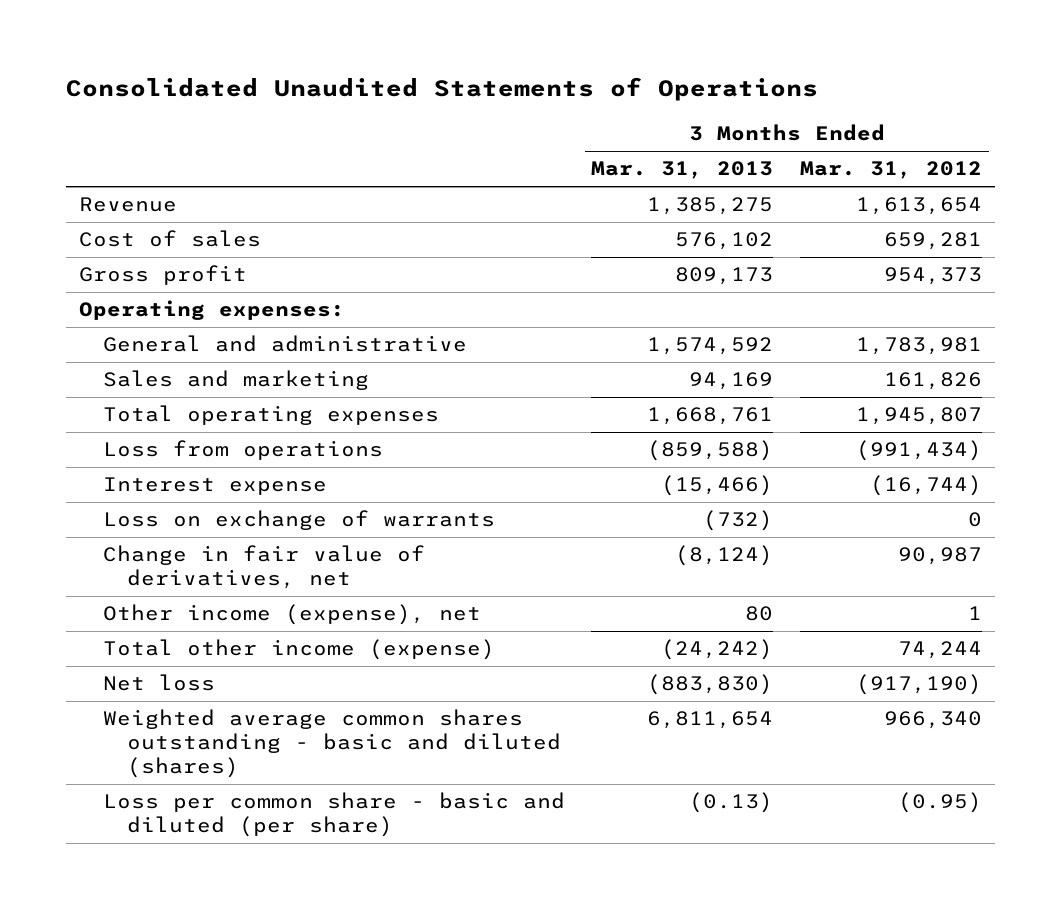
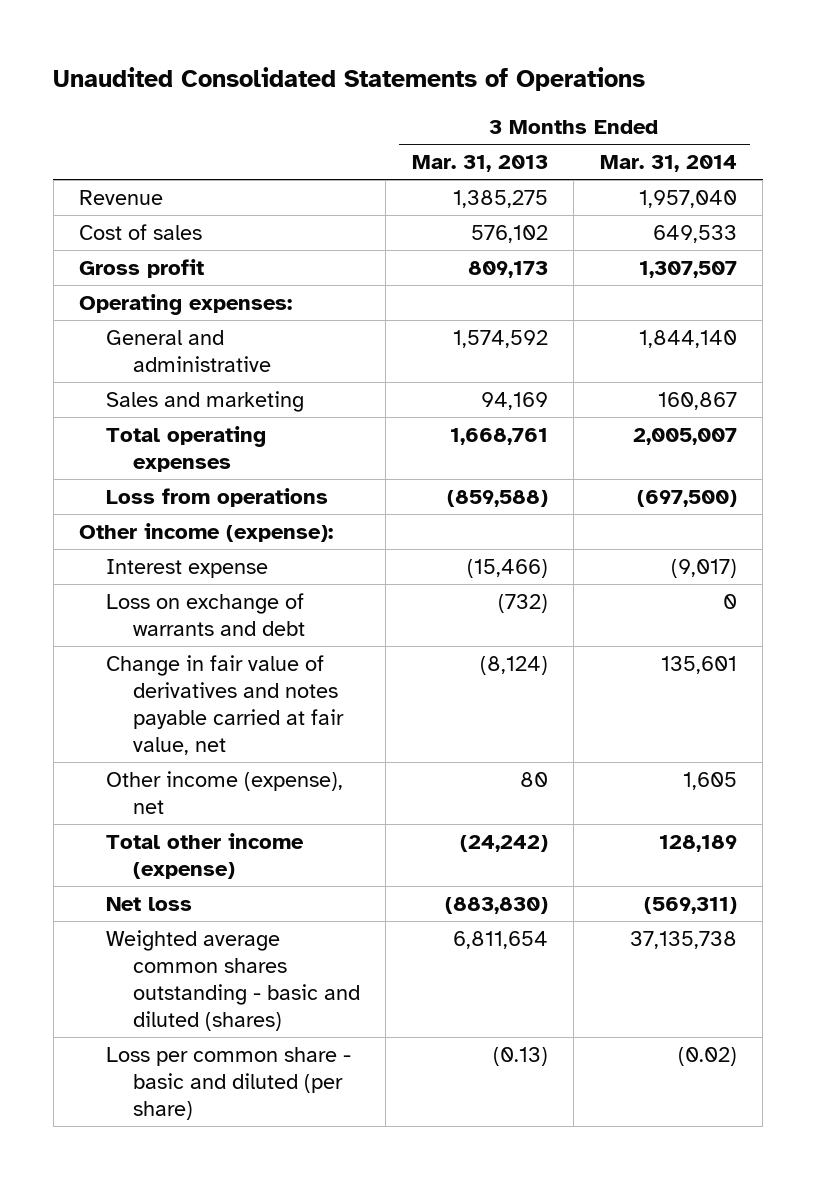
[65,77,818,102] Consolidated Unaudited Statements of Operations -> [53,67,646,92] Unaudited Consolidated Statements of Operations
[800,161,983,180] Mar. 31, 2012 -> none
none -> [599,154,737,172] Mar. 31, 2014
none -> [79,522,334,542] Other income (expense):
[102,510,495,531] Loss on exchange of warrants -> [105,592,305,636] Loss on exchange of warrants and debt
[102,545,425,590] Change in fair value of derivatives, net -> [105,654,344,755] Change in fair value of derivatives and notes payable carried at fair value, net

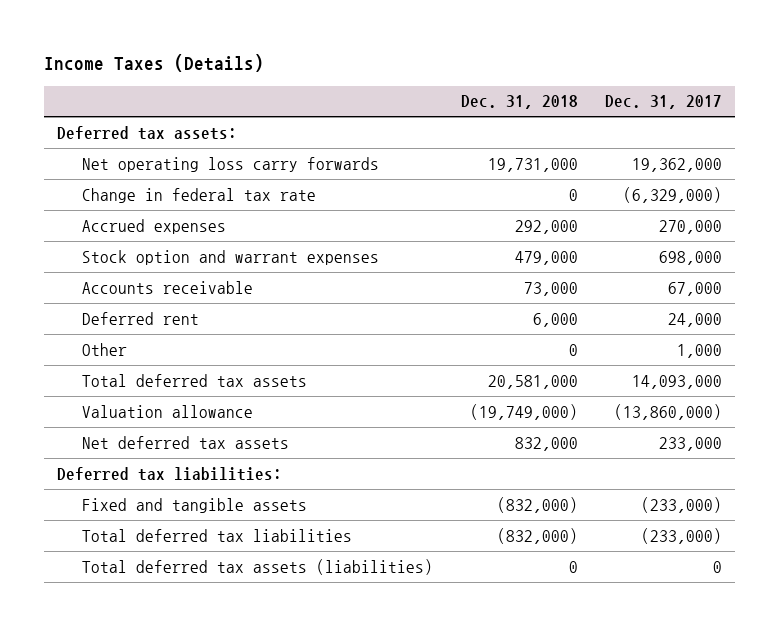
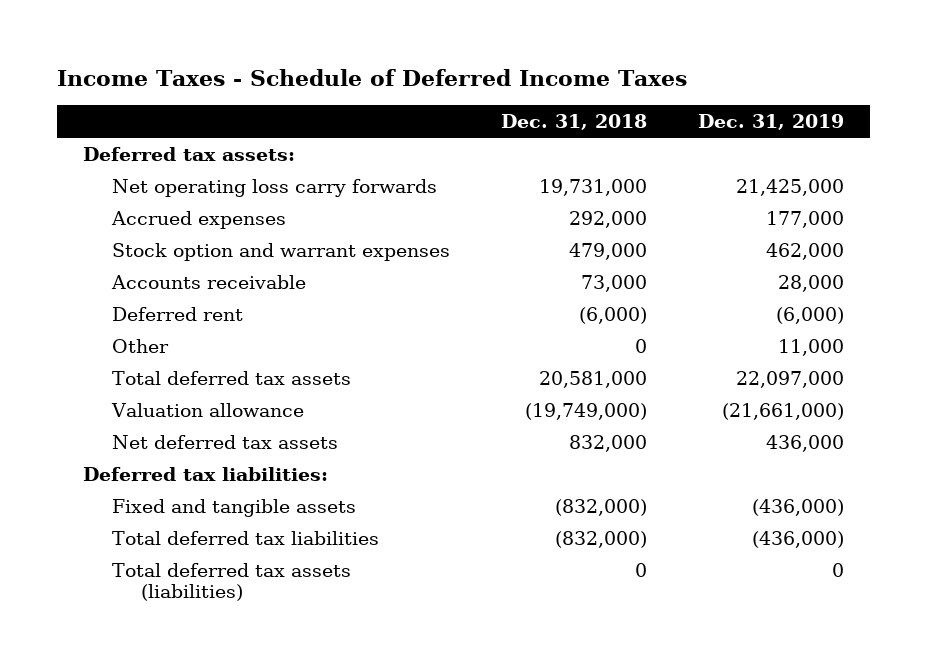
[43,54,264,73] Income Taxes (Details) -> [57,69,688,87] Income Taxes - Schedule of Deferred Income Taxes
[604,95,722,110] Dec. 31, 2017 -> none
none -> [698,114,845,131] Dec. 31, 2019
[82,187,317,203] Change in federal tax rate -> none
[532,312,578,327] 6,000 -> [579,306,648,324] (6,000)

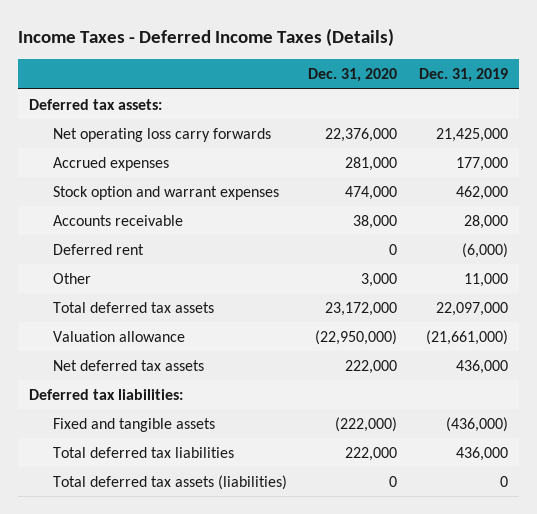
[57,69,688,87] Income Taxes - Schedule of Deferred Income Taxes -> [18,28,395,47] Income Taxes - Deferred Income Taxes (Details)
[501,114,648,131] Dec. 31, 2018 -> none
none -> [308,68,398,83] Dec. 31, 2020
[752,530,845,548] (436,000) -> [455,446,508,461] 436,000

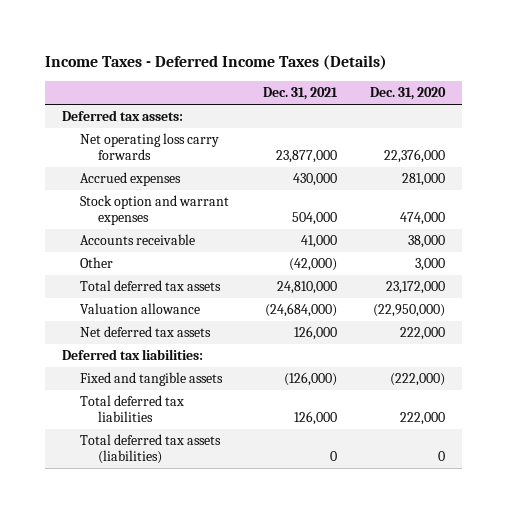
[418,68,508,83] Dec. 31, 2019 -> none
none -> [262,87,338,101] Dec. 31, 2021
[52,243,144,255] Deferred rent -> none

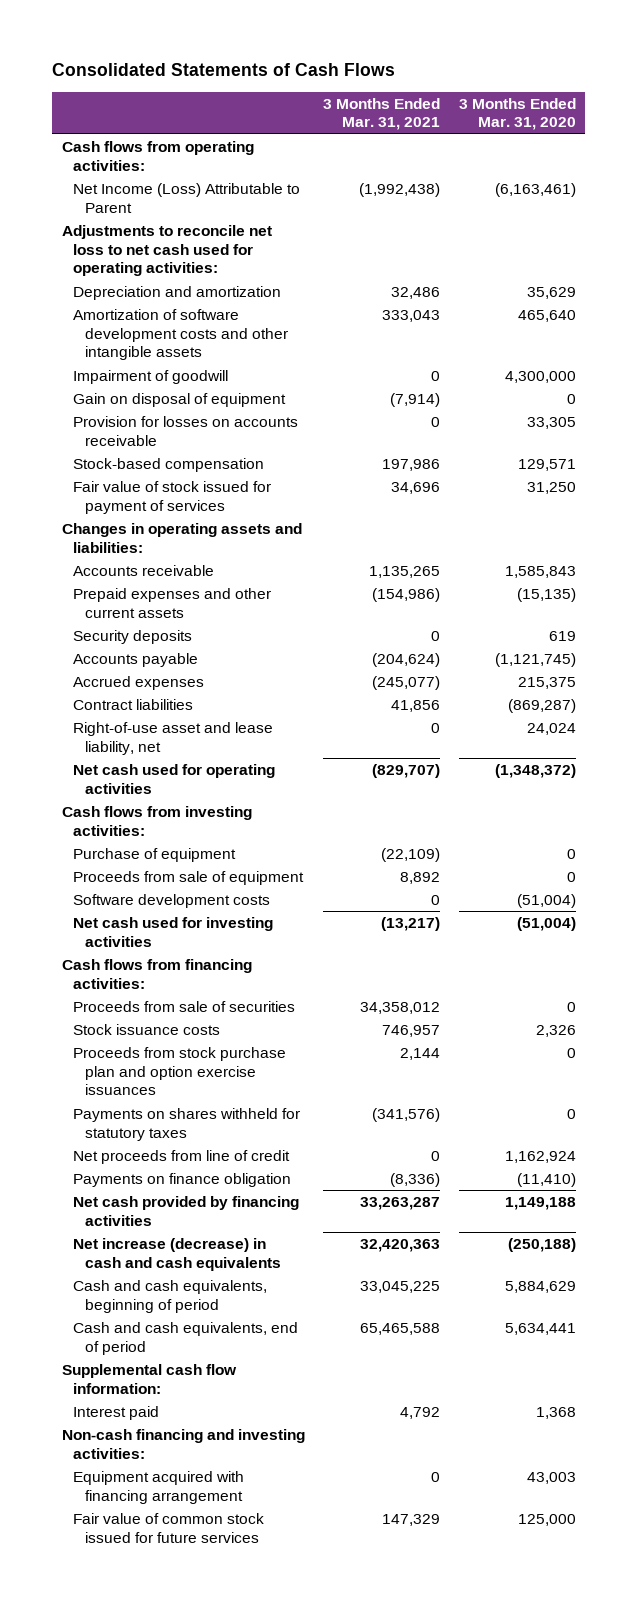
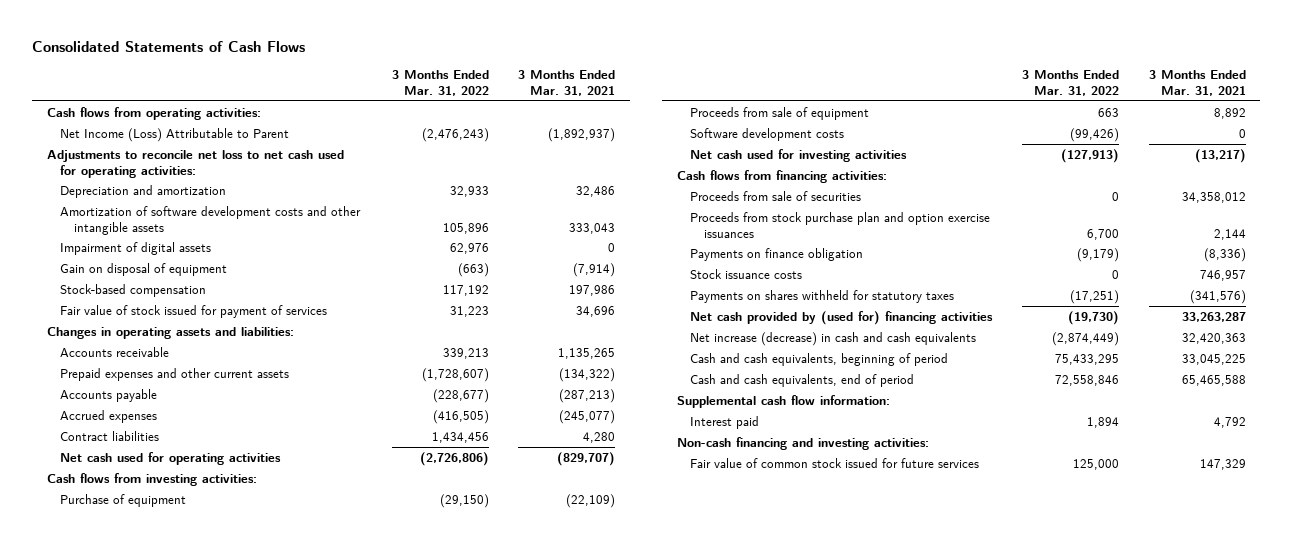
[458,97,576,131] 3 Months Ended Mar. 31, 2020 -> none
none -> [391,70,489,97] 3 Months Ended Mar. 31, 2022
[359,183,441,198] (1,992,438) -> [548,127,616,142] (1,892,937)
[73,370,229,385] Impairment of goodwill -> none
none -> [60,241,212,255] Impairment of digital assets
[73,416,299,446] Provision for losses on accounts receivable -> none
[73,630,193,645] Security deposits -> none
[372,588,441,603] (154,986) -> [559,367,616,382] (134,322)
[372,653,441,668] (204,624) -> [559,388,616,403] (287,213)
[73,722,274,755] Right-of-use asset and lease liability, net -> none
[391,700,441,713] 41,856 -> [583,431,616,443] 4,280
[73,1150,291,1165] Net proceeds from line of credit -> none
[73,1024,221,1036] Stock issuance costs -> [690,268,803,279] Stock issuance costs
[73,1108,301,1141] Payments on shares withheld for statutory taxes -> [690,289,955,303] Payments on shares withheld for statutory taxes
[73,1196,300,1226] Net cash provided by financing activities -> [690,310,994,325] Net cash provided by (used for) financing activities
[73,1471,245,1504] Equipment acquired with financing arrangement -> none

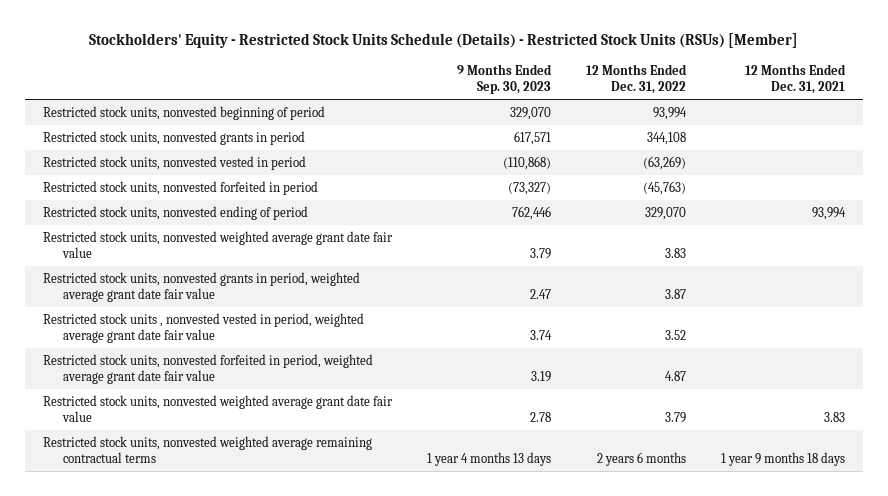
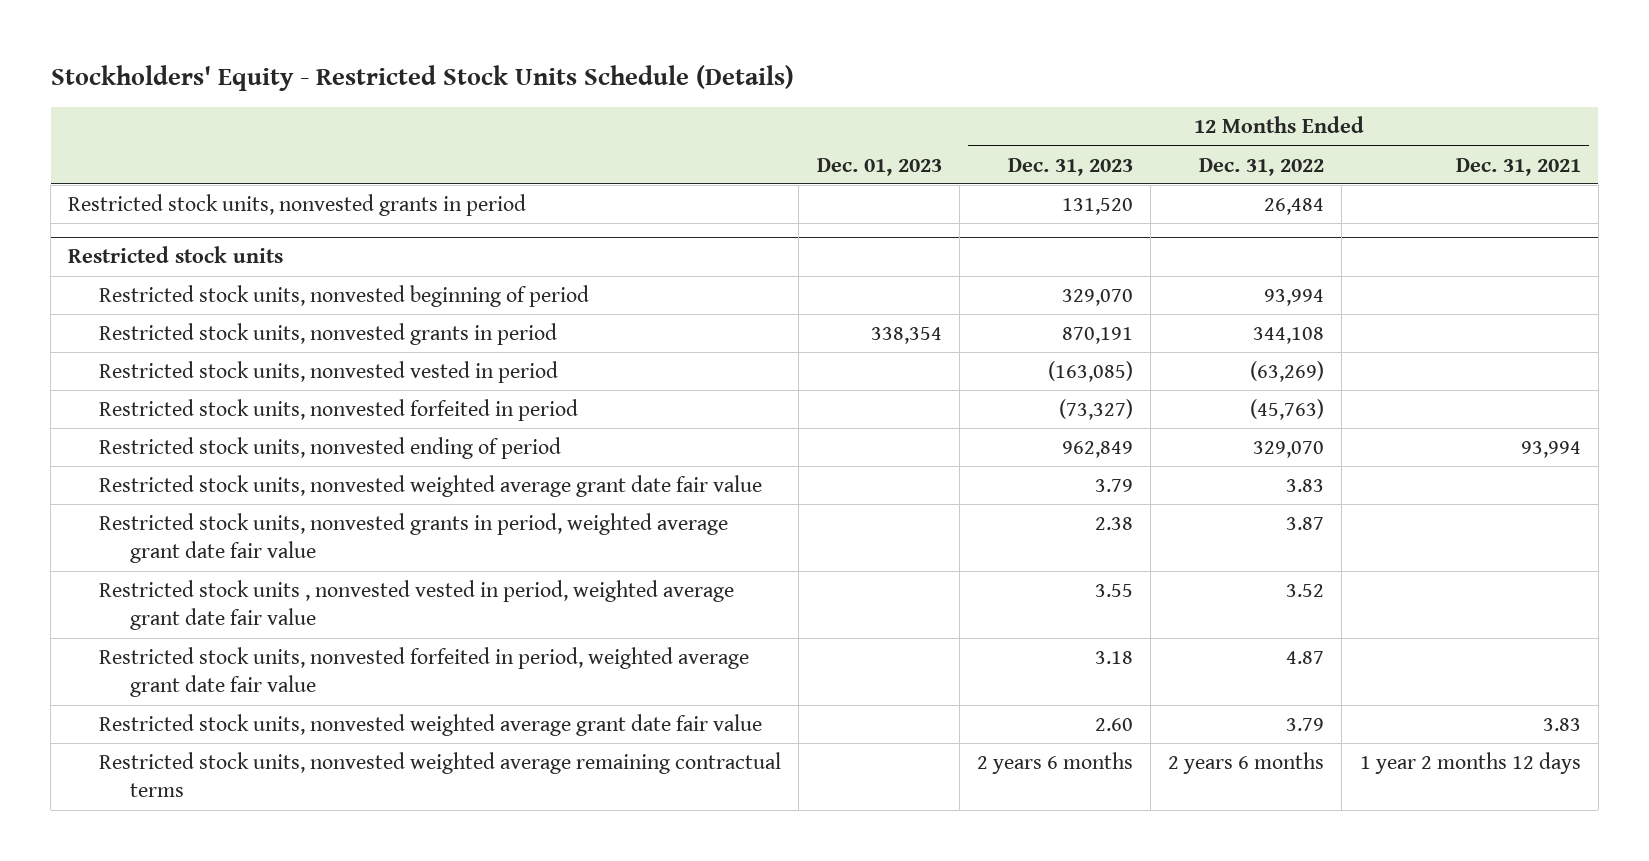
[88,33,798,49] Stockholders' Equity - Restricted Stock Units Schedule (Details) - Restricted Stock Units (RSUs) [Member] -> [50,64,794,91] Stockholders' Equity - Restricted Stock Units Schedule (Details)
[456,64,552,95] 9 Months Ended Sep. 30, 2023 -> none
none -> [816,157,942,176] Dec. 01, 2023
none -> [1007,157,1133,176] Dec. 31, 2023
none -> [68,194,527,217] Restricted stock units, nonvested grants in period
none -> [68,246,284,264] Restricted stock units
[721,451,846,466] 1 year 9 months 18 days -> [1359,752,1581,775] 1 year 2 months 12 days

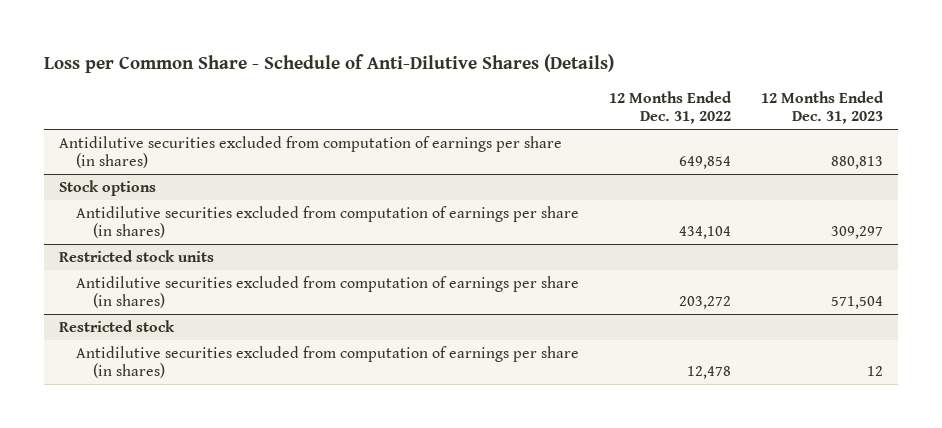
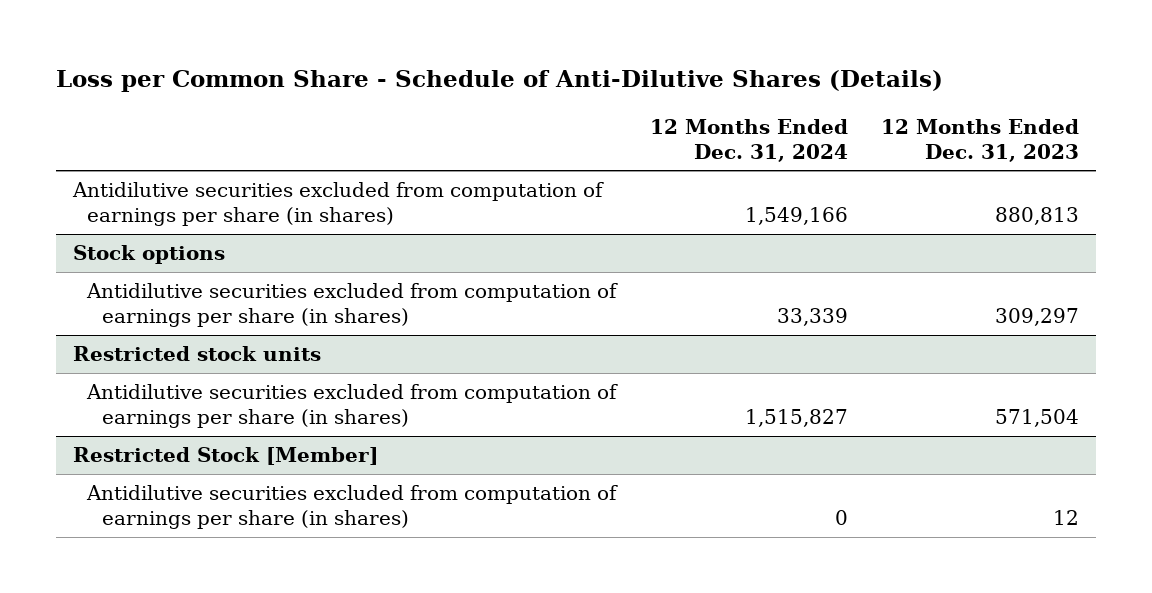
[608,90,732,125] 12 Months Ended Dec. 31, 2022 -> none
none -> [649,118,848,162] 12 Months Ended Dec. 31, 2024
[59,319,176,332] Restricted stock -> [72,447,378,466] Restricted Stock [Member]

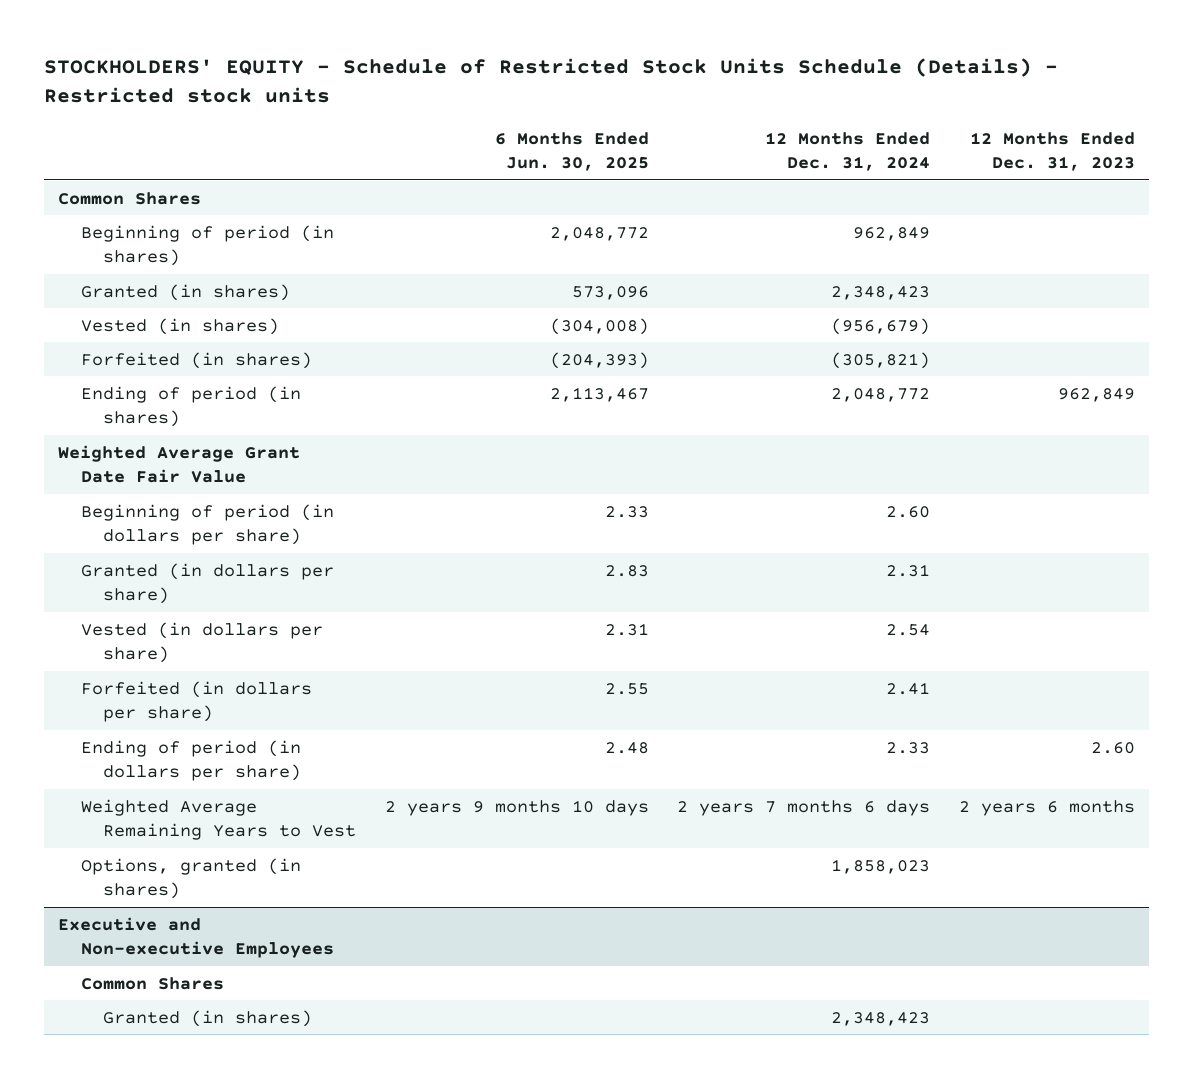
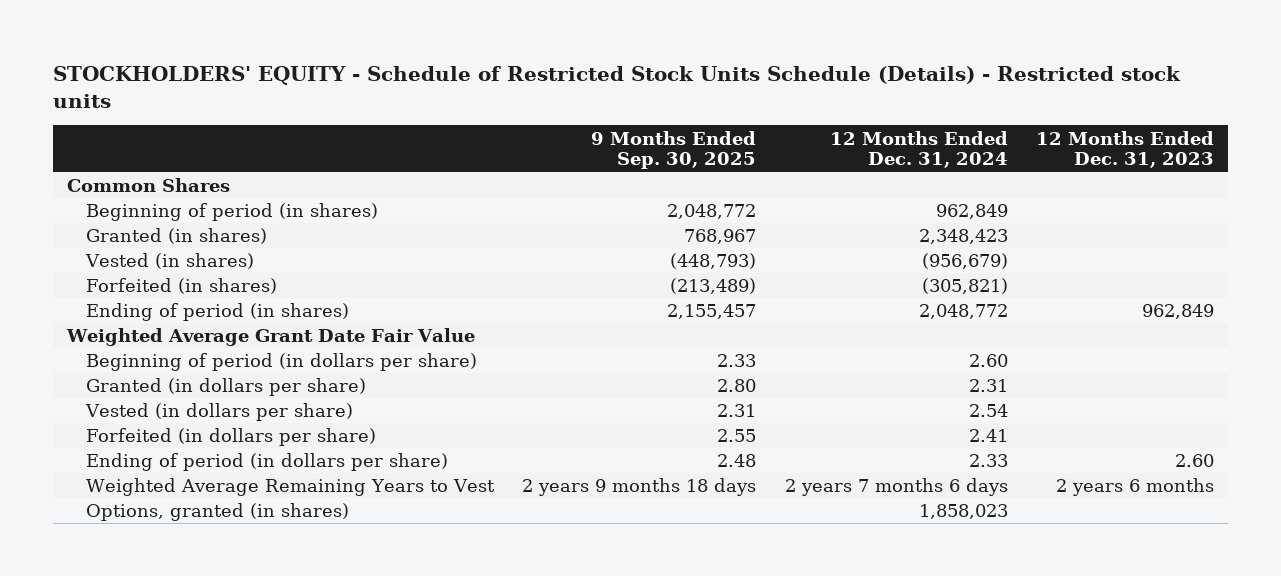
[494,131,649,171] 6 Months Ended Jun. 30, 2025 -> none
none -> [591,130,757,170] 9 Months Ended Sep. 30, 2025
[58,916,334,959] Executive and Non-executive Employees -> none
[80,976,224,990] Common Shares -> none
[103,1009,313,1027] Granted (in shares) -> none

